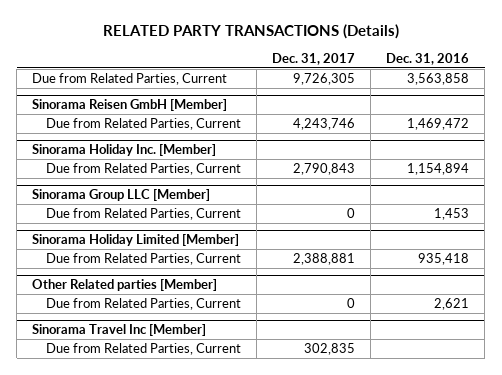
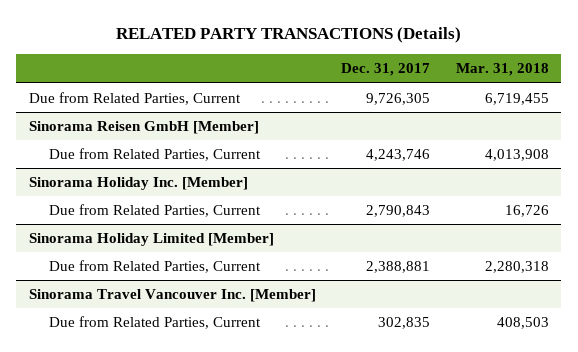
[386,52,470,65] Dec. 31, 2016 -> none
none -> [455,63,549,77] Mar. 31, 2018
[32,189,211,202] Sinorama Group LLC [Member] -> none
[46,208,242,221] Due from Related Parties, Current -> none
[32,279,218,292] Other Related parties [Member] -> none
[46,298,242,311] Due from Related Parties, Current -> none
[32,324,207,337] Sinorama Travel Inc [Member] -> [28,289,316,303] Sinorama Travel Vancouver Inc. [Member]

